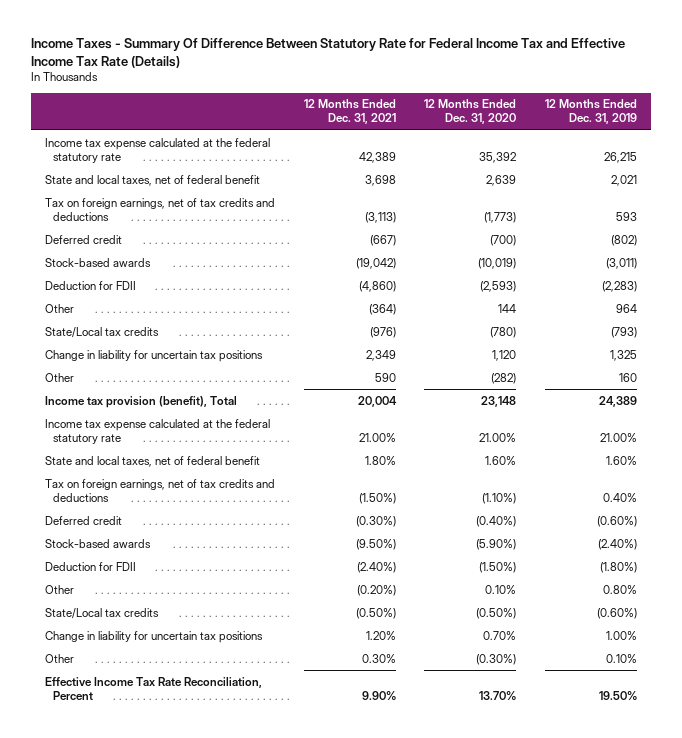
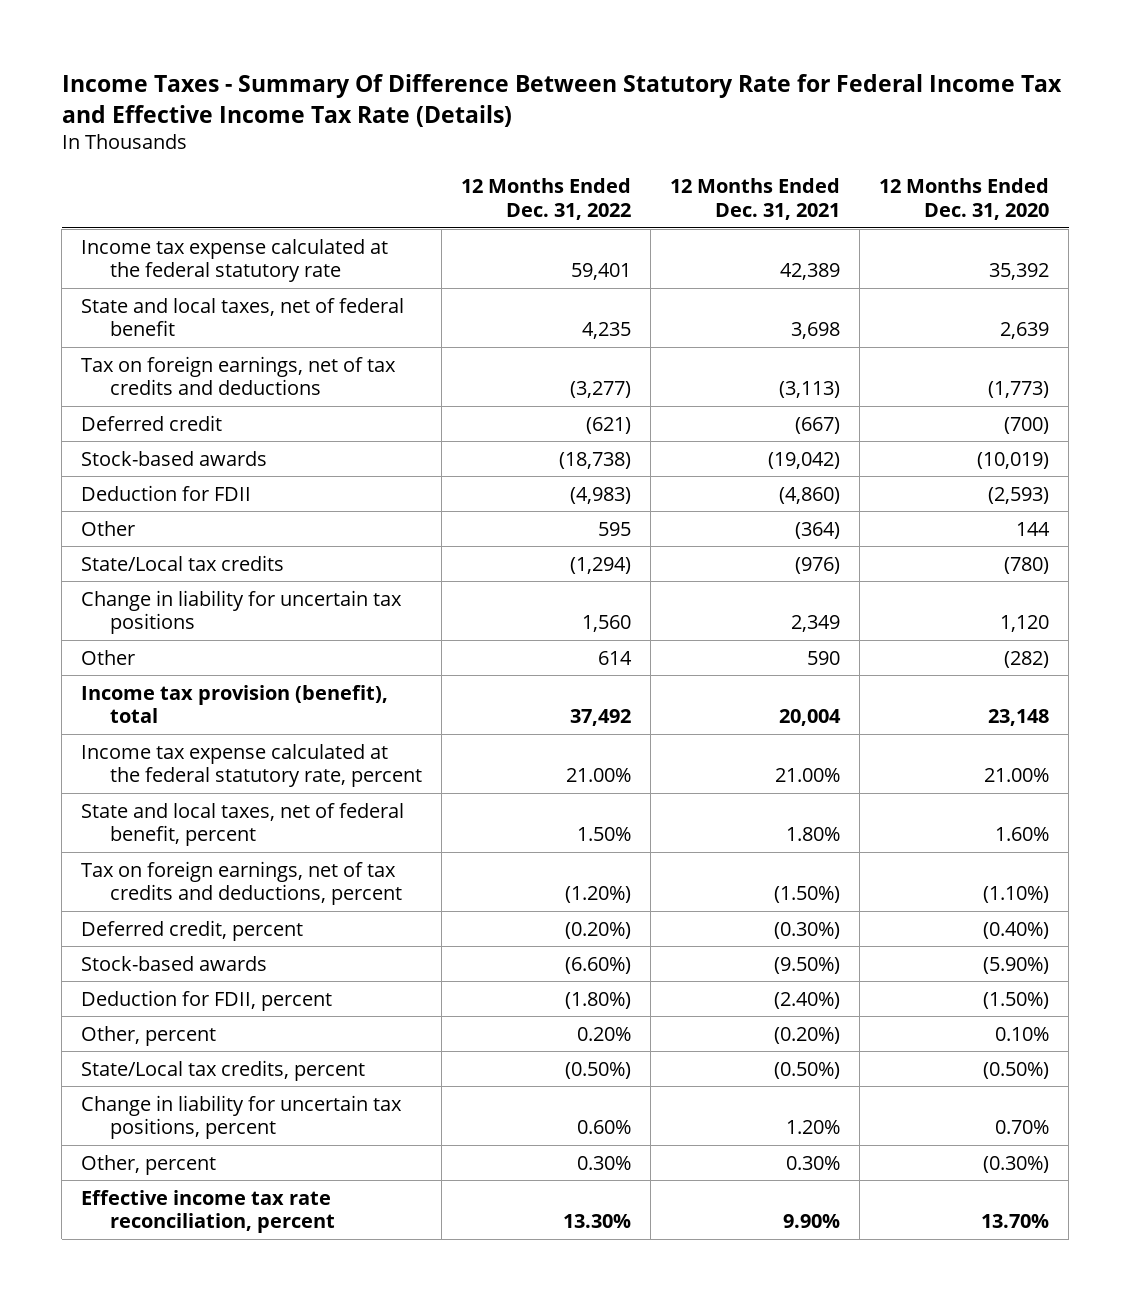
[544,99,637,125] 12 Months Ended Dec. 31, 2019 -> none
none -> [461,178,632,220] 12 Months Ended Dec. 31, 2022
[45,395,238,408] Income tax provision (benefit), Total -> [81,684,389,724] Income tax provision (benefit), total
[45,418,271,444] Income tax expense calculated at the federal statutory rate -> [81,743,423,788] Income tax expense calculated at the federal statutory rate, percent
[45,455,261,467] State and local taxes, net of federal benefit -> [81,802,405,847] State and local taxes, net of federal benefit, percent
[45,478,276,502] Tax on foreign earnings, net of tax credits and deductions -> [81,860,403,906] Tax on foreign earnings, net of tax credits and deductions, percent
[45,515,123,525] Deferred credit -> [81,919,304,941] Deferred credit, percent
[45,561,137,571] Deduction for FDII -> [81,989,333,1011] Deduction for FDII, percent
[45,584,75,594] Other -> [81,1025,217,1046] Other, percent
[45,607,160,619] State/Local tax credits -> [81,1059,366,1081] State/Local tax credits, percent
[45,630,264,643] Change in liability for uncertain tax positions -> [81,1094,403,1140] Change in liability for uncertain tax positions, percent
[45,653,75,663] Other -> [81,1154,217,1175] Other, percent
[45,676,263,700] Effective Income Tax Rate Reconciliation, Percent -> [81,1189,336,1234] Effective income tax rate reconciliation, percent

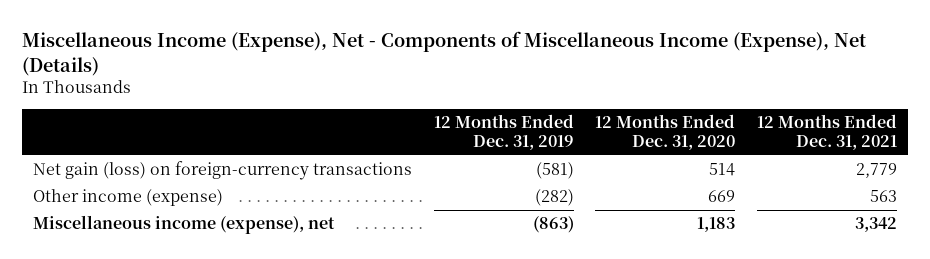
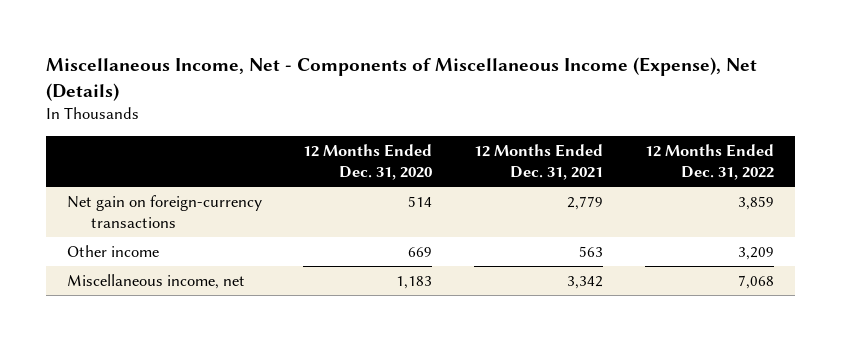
[22,31,867,76] Miscellaneous Income (Expense), Net - Components of Miscellaneous Income (Expense), Net (Details) -> [45,57,757,102] Miscellaneous Income, Net - Components of Miscellaneous Income (Expense), Net (Details)
[433,114,574,151] 12 Months Ended Dec. 31, 2019 -> none
none -> [645,143,775,181] 12 Months Ended Dec. 31, 2022
[33,161,413,181] Net gain (loss) on foreign-currency transactions -> [66,194,262,229] Net gain on foreign-currency transactions
[33,189,224,207] Other income (expense) -> [66,244,159,257] Other income
[33,215,336,235] Miscellaneous income (expense), net -> [66,273,245,289] Miscellaneous income, net

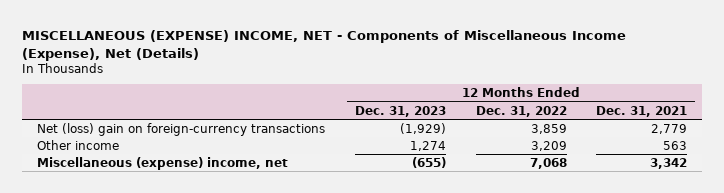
[45,57,757,102] Miscellaneous Income, Net - Components of Miscellaneous Income (Expense), Net (Details) -> [22,29,627,61] MISCELLANEOUS (EXPENSE) INCOME, NET - Components of Miscellaneous Income (Expense), Net (Details)
[303,143,433,181] 12 Months Ended Dec. 31, 2020 -> none
none -> [354,105,446,117] Dec. 31, 2023
[66,194,262,229] Net gain on foreign-currency transactions -> [36,122,325,136] Net (loss) gain on foreign-currency transactions
[66,273,245,289] Miscellaneous income, net -> [36,156,288,170] Miscellaneous (expense) income, net

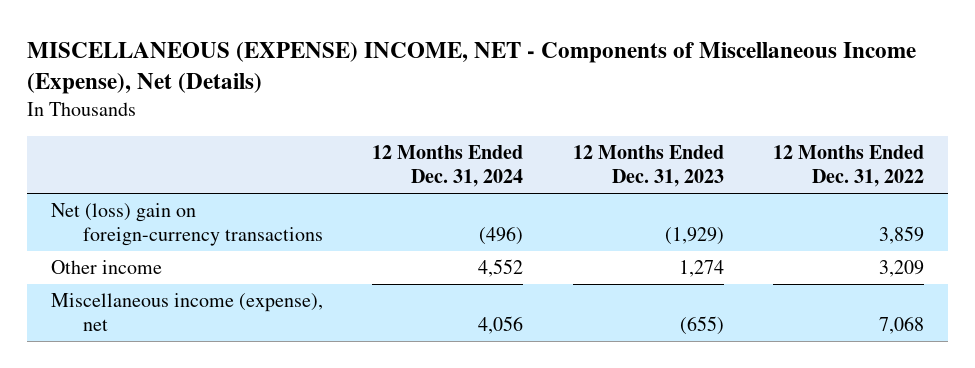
[596,105,688,117] Dec. 31, 2021 -> none
none -> [372,145,524,188] 12 Months Ended Dec. 31, 2024
[36,156,288,170] Miscellaneous (expense) income, net -> [51,293,324,332] Miscellaneous income (expense), net

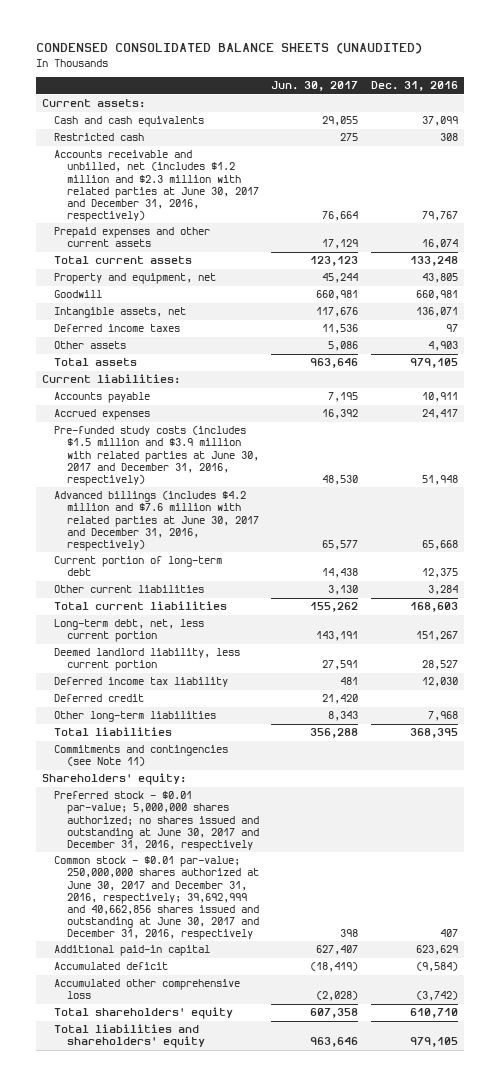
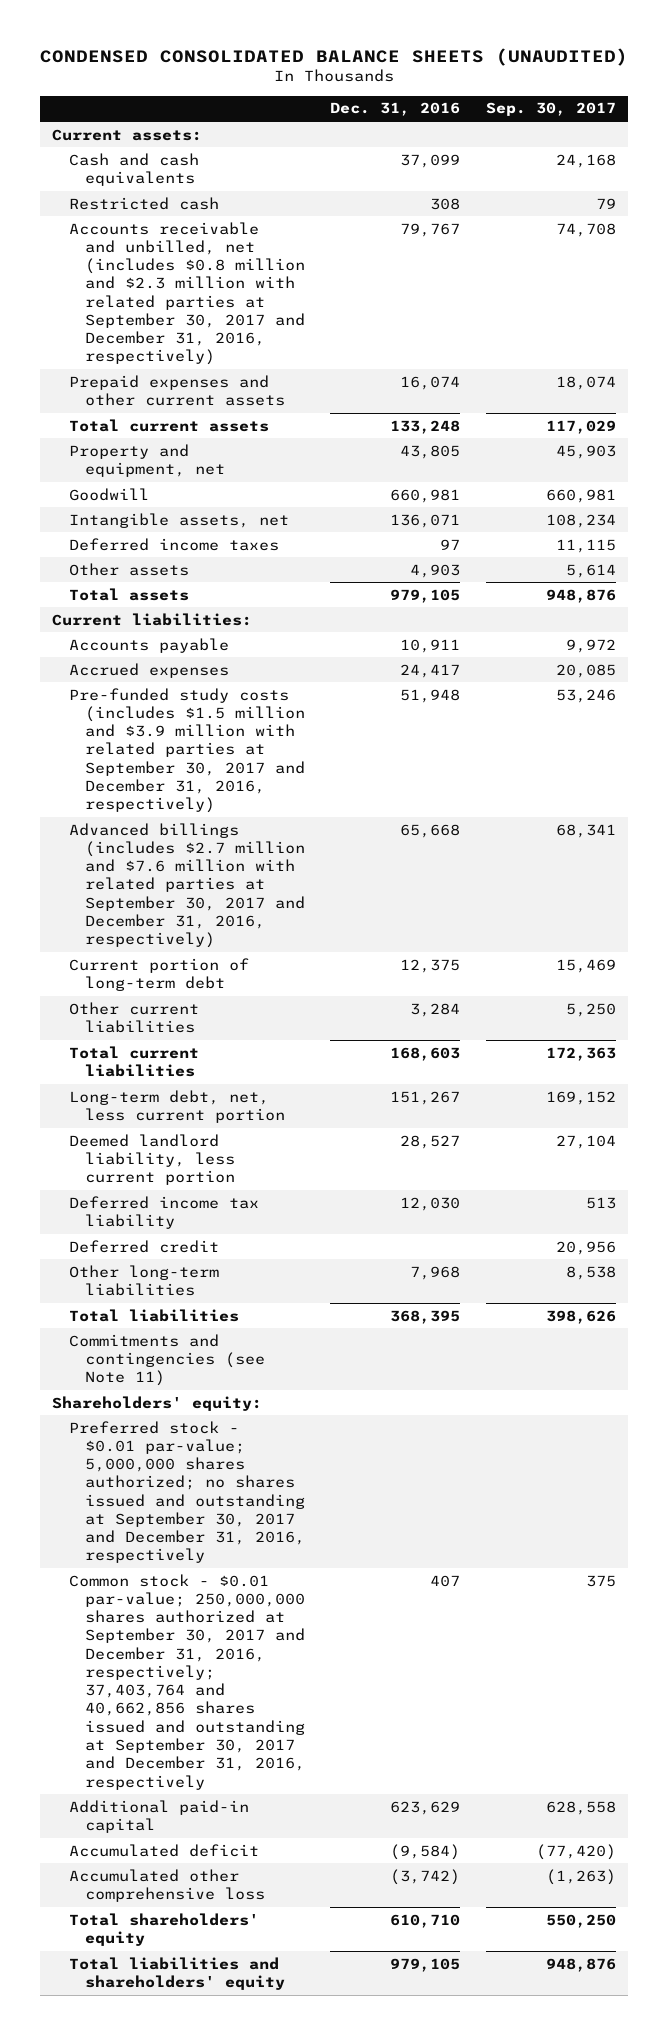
[271,81,359,92] Jun. 30, 2017 -> none
none -> [485,102,616,117] Sep. 30, 2017
[54,150,259,222] Accounts receivable and unbilled, net (includes $1.2 million and $2.3 million with related parties at June 30, 2017 and December 31, 2016, respectively) -> [68,221,305,366] Accounts receivable and unbilled, net (includes $0.8 million and $2.3 million with related parties at September 30, 2017 and December 31, 2016, respectively)
[54,426,259,486] Pre-funded study costs (includes $1.5 million and $3.9 million with related parties at June 30, 2017 and December 31, 2016, respectively) -> [68,687,305,814] Pre-funded study costs (includes $1.5 million and $3.9 million with related parties at September 30, 2017 and December 31, 2016, respectively)
[54,491,259,551] Advanced billings (includes $4.2 million and $7.6 million with related parties at June 30, 2017 and December 31, 2016, respectively) -> [68,822,305,949] Advanced billings (includes $2.7 million and $7.6 million with related parties at September 30, 2017 and December 31, 2016, respectively)
[54,791,259,851] Preferred stock - $0.01 par-value; 5,000,000 shares authorized; no shares issued and outstanding at June 30, 2017 and December 31, 2016, respectively -> [68,1420,305,1564] Preferred stock - $0.01 par-value; 5,000,000 shares authorized; no shares issued and outstanding at September 30, 2017 and December 31, 2016, respectively
[54,856,259,941] Common stock - $0.01 par-value; 250,000,000 shares authorized at June 30, 2017 and December 31, 2016, respectively; 39,692,999 and 40,662,856 shares issued and outstanding at June 30, 2017 and December 31, 2016, respectively -> [68,1573,305,1790] Common stock - $0.01 par-value; 250,000,000 shares authorized at September 30, 2017 and December 31, 2016, respectively; 37,403,764 and 40,662,856 shares issued and outstanding at September 30, 2017 and December 31, 2016, respectively

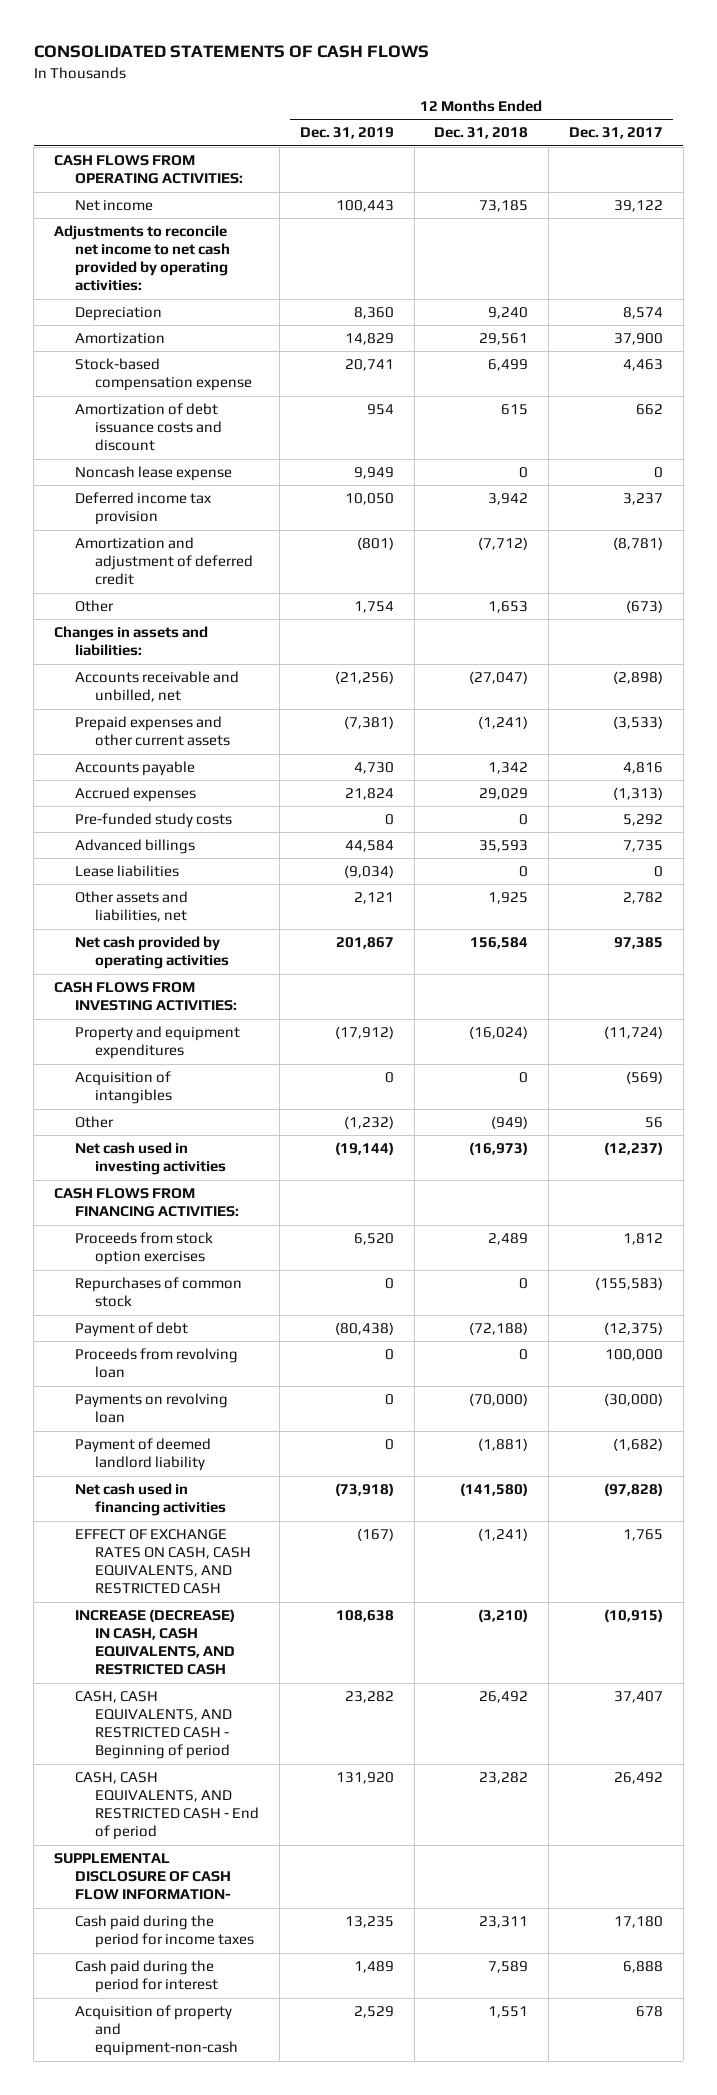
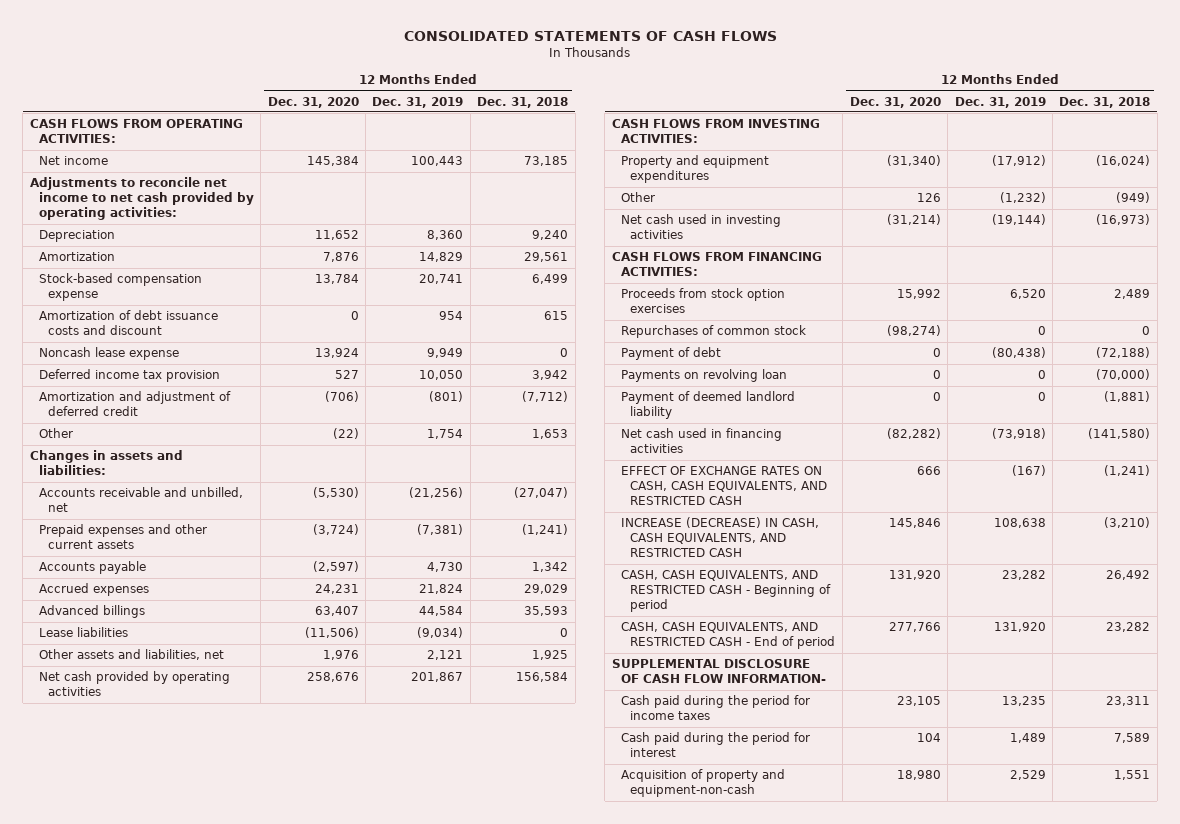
[568,127,663,140] Dec. 31, 2017 -> none
none -> [267,96,359,108] Dec. 31, 2020
[74,813,232,829] Pre-funded study costs -> none
[74,1071,173,1105] Acquisition of intangibles -> none
[74,1348,238,1379] Proceeds from revolving loan -> none

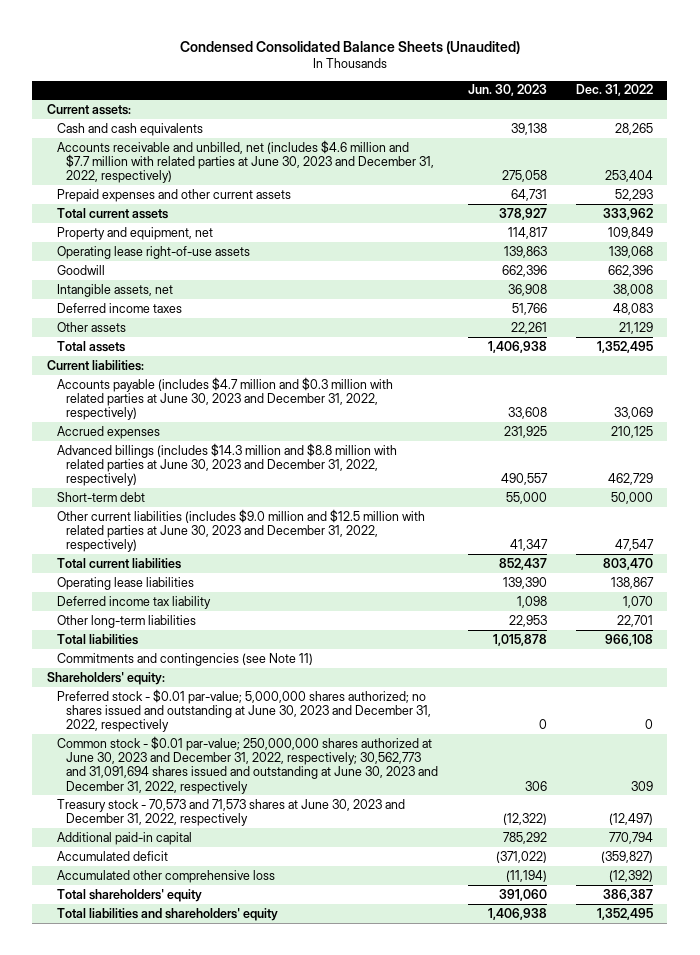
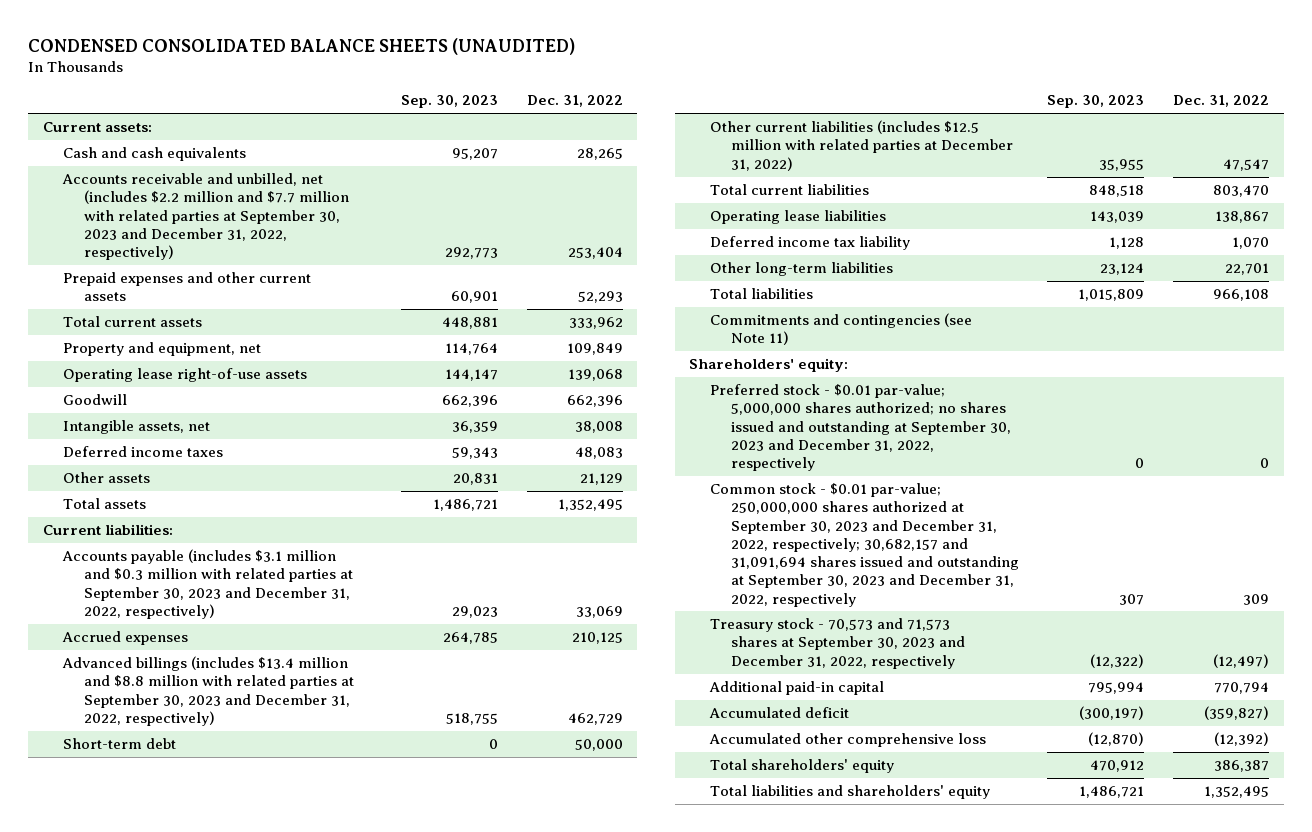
[179,40,520,54] Condensed Consolidated Balance Sheets (Unaudited) -> [28,37,576,55] CONDENSED CONSOLIDATED BALANCE SHEETS (UNAUDITED)
[467,84,547,97] Jun. 30, 2023 -> none
none -> [400,95,498,109] Sep. 30, 2023
[56,139,435,184] Accounts receivable and unbilled, net (includes $4.6 million and $7.7 million with related parties at June 30, 2023 and December 31, 2022, respectively) -> [62,173,349,261] Accounts receivable and unbilled, net (includes $2.2 million and $7.7 million with related parties at September 30, 2023 and December 31, 2022, respectively)
[56,376,393,421] Accounts payable (includes $4.7 million and $0.3 million with related parties at June 30, 2023 and December 31, 2022, respectively) -> [62,549,353,619] Accounts payable (includes $3.1 million and $0.3 million with related parties at September 30, 2023 and December 31, 2022, respectively)
[56,442,397,487] Advanced billings (includes $14.3 million and $8.8 million with related parties at June 30, 2023 and December 31, 2022, respectively) -> [62,656,354,726] Advanced billings (includes $13.4 million and $8.8 million with related parties at September 30, 2023 and December 31, 2022, respectively)
[56,508,425,553] Other current liabilities (includes $9.0 million and $12.5 million with related parties at June 30, 2023 and December 31, 2022, respectively) -> [709,120,1013,171] Other current liabilities (includes $12.5 million with related parties at December 31, 2022)
[56,688,432,733] Preferred stock - $0.01 par-value; 5,000,000 shares authorized; no shares issued and outstanding at June 30, 2023 and December 31, 2022, respectively -> [709,384,1011,472] Preferred stock - $0.01 par-value; 5,000,000 shares authorized; no shares issued and outstanding at September 30, 2023 and December 31, 2022, respectively
[56,735,439,794] Common stock - $0.01 par-value; 250,000,000 shares authorized at June 30, 2023 and December 31, 2022, respectively; 30,562,773 and 31,091,694 shares issued and outstanding at June 30, 2023 and December 31, 2022, respectively -> [709,483,1019,607] Common stock - $0.01 par-value; 250,000,000 shares authorized at September 30, 2023 and December 31, 2022, respectively; 30,682,157 and 31,091,694 shares issued and outstanding at September 30, 2023 and December 31, 2022, respectively
[56,798,405,827] Treasury stock - 70,573 and 71,573 shares at June 30, 2023 and December 31, 2022, respectively -> [709,618,965,669] Treasury stock - 70,573 and 71,573 shares at September 30, 2023 and December 31, 2022, respectively

